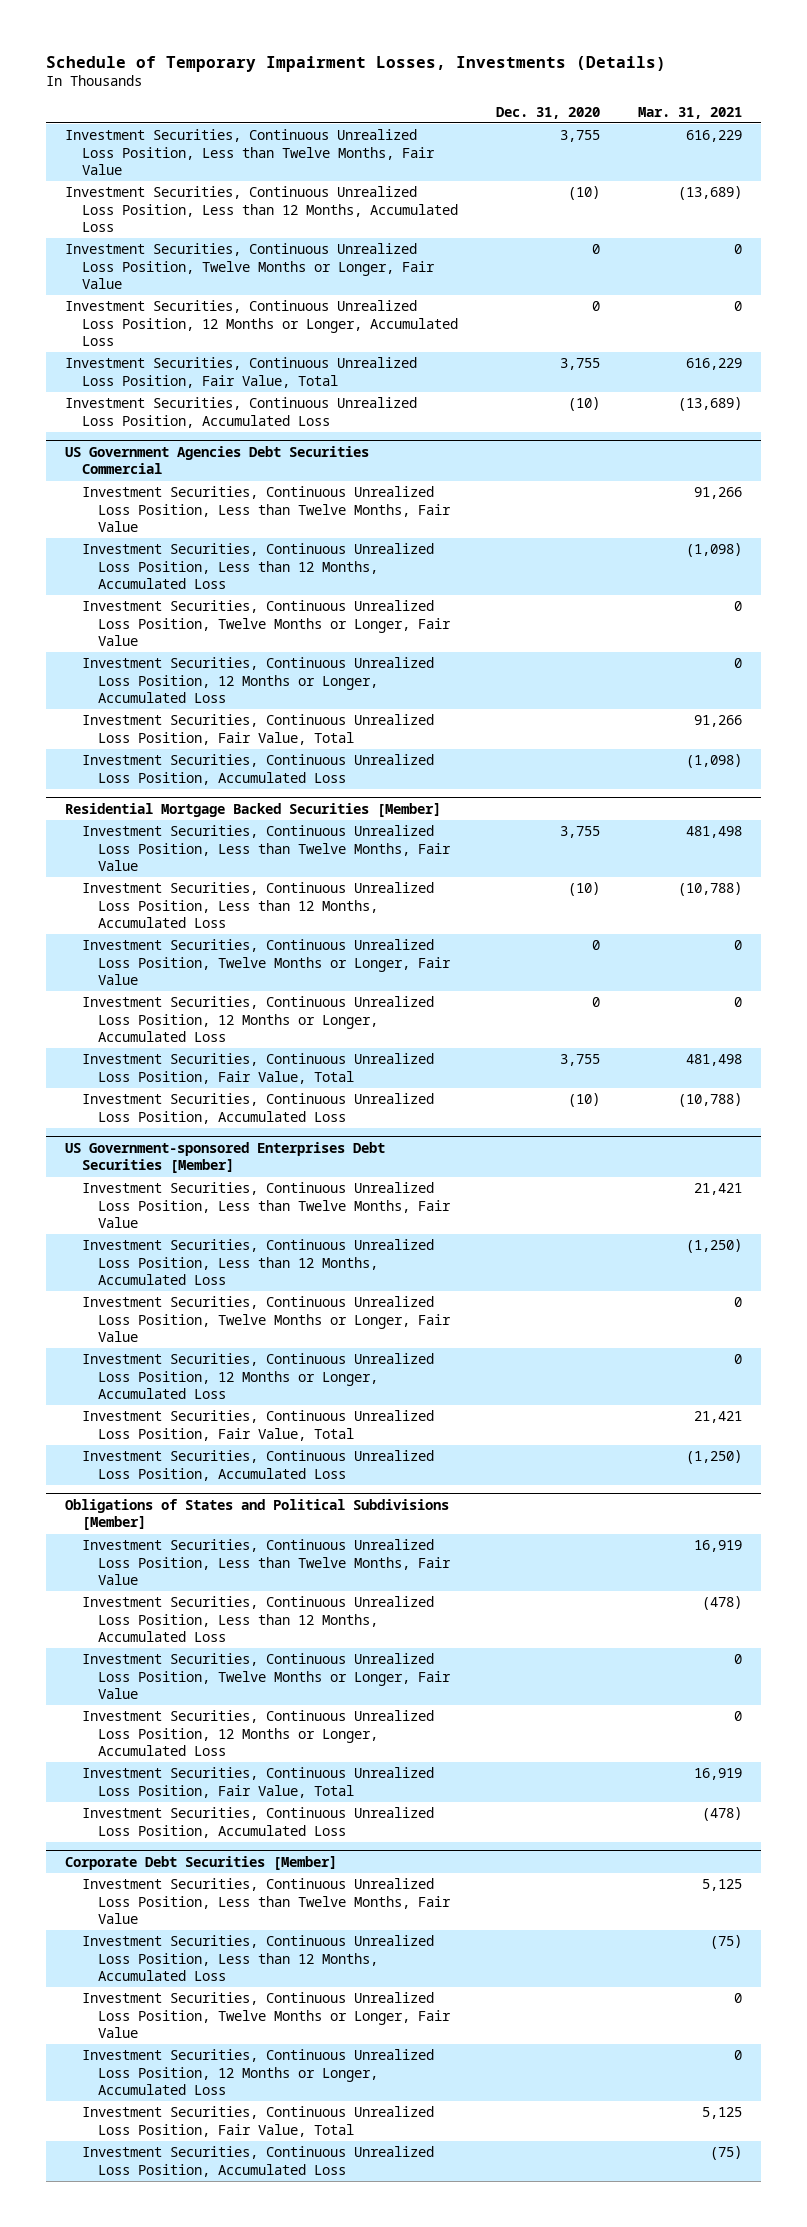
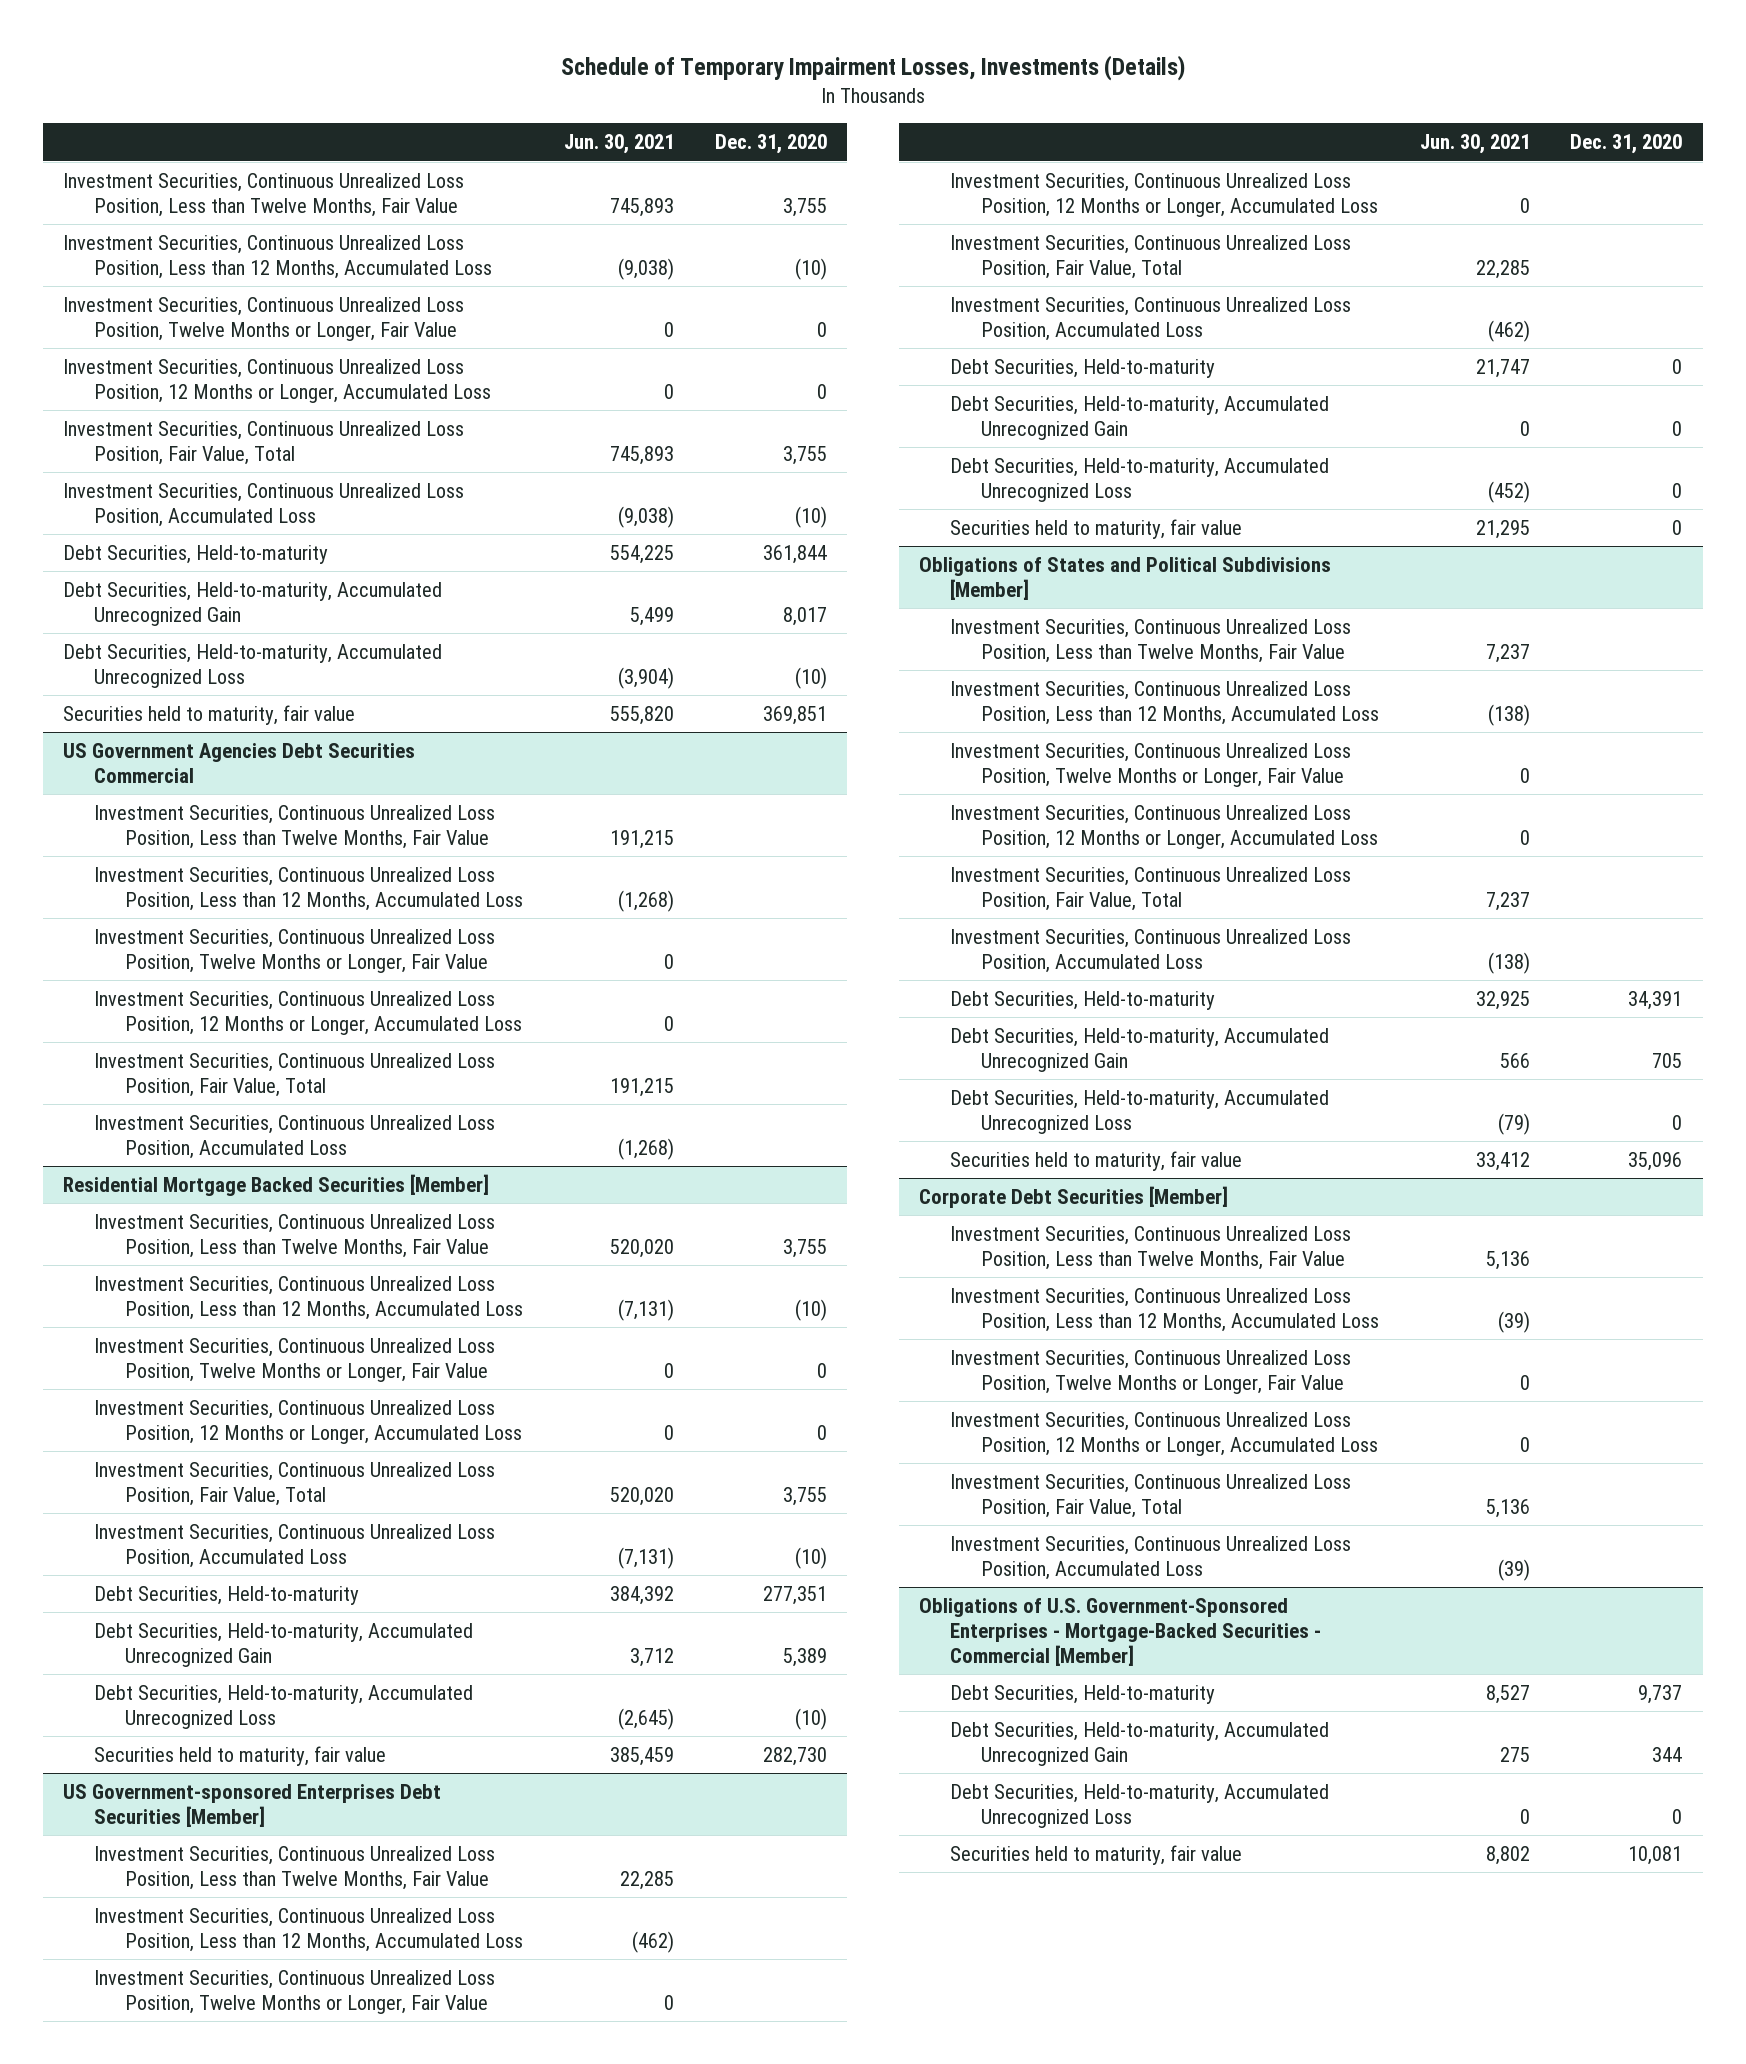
[637,106,742,119] Mar. 31, 2021 -> none
none -> [563,134,674,155] Jun. 30, 2021
none -> [63,544,329,564] Debt Securities, Held-to-maturity
none -> [63,581,443,626] Debt Securities, Held-to-maturity, Accumulated Unrecognized Gain
none -> [63,643,443,688] Debt Securities, Held-to-maturity, Accumulated Unrecognized Loss
none -> [63,704,356,725] Securities held to maturity, fair value
none -> [94,1585,360,1605] Debt Securities, Held-to-maturity
none -> [94,1622,474,1667] Debt Securities, Held-to-maturity, Accumulated Unrecognized Gain
none -> [94,1684,474,1729] Debt Securities, Held-to-maturity, Accumulated Unrecognized Loss
none -> [94,1745,387,1766] Securities held to maturity, fair value
none -> [949,358,1215,378] Debt Securities, Held-to-maturity
none -> [949,395,1329,440] Debt Securities, Held-to-maturity, Accumulated Unrecognized Gain
none -> [949,457,1329,502] Debt Securities, Held-to-maturity, Accumulated Unrecognized Loss
none -> [949,518,1242,539] Securities held to maturity, fair value
none -> [949,990,1215,1010] Debt Securities, Held-to-maturity
none -> [949,1027,1329,1072] Debt Securities, Held-to-maturity, Accumulated Unrecognized Gain
none -> [949,1089,1329,1134] Debt Securities, Held-to-maturity, Accumulated Unrecognized Loss
none -> [949,1150,1242,1171] Securities held to maturity, fair value
none -> [919,1597,1321,1666] Obligations of U.S. Government-Sponsored Enterprises - Mortgage-Backed Securities - Commercial [Member]
none -> [949,1684,1215,1704] Debt Securities, Held-to-maturity
none -> [949,1721,1329,1766] Debt Securities, Held-to-maturity, Accumulated Unrecognized Gain
none -> [949,1783,1329,1828] Debt Securities, Held-to-maturity, Accumulated Unrecognized Loss
none -> [949,1844,1242,1865] Securities held to maturity, fair value

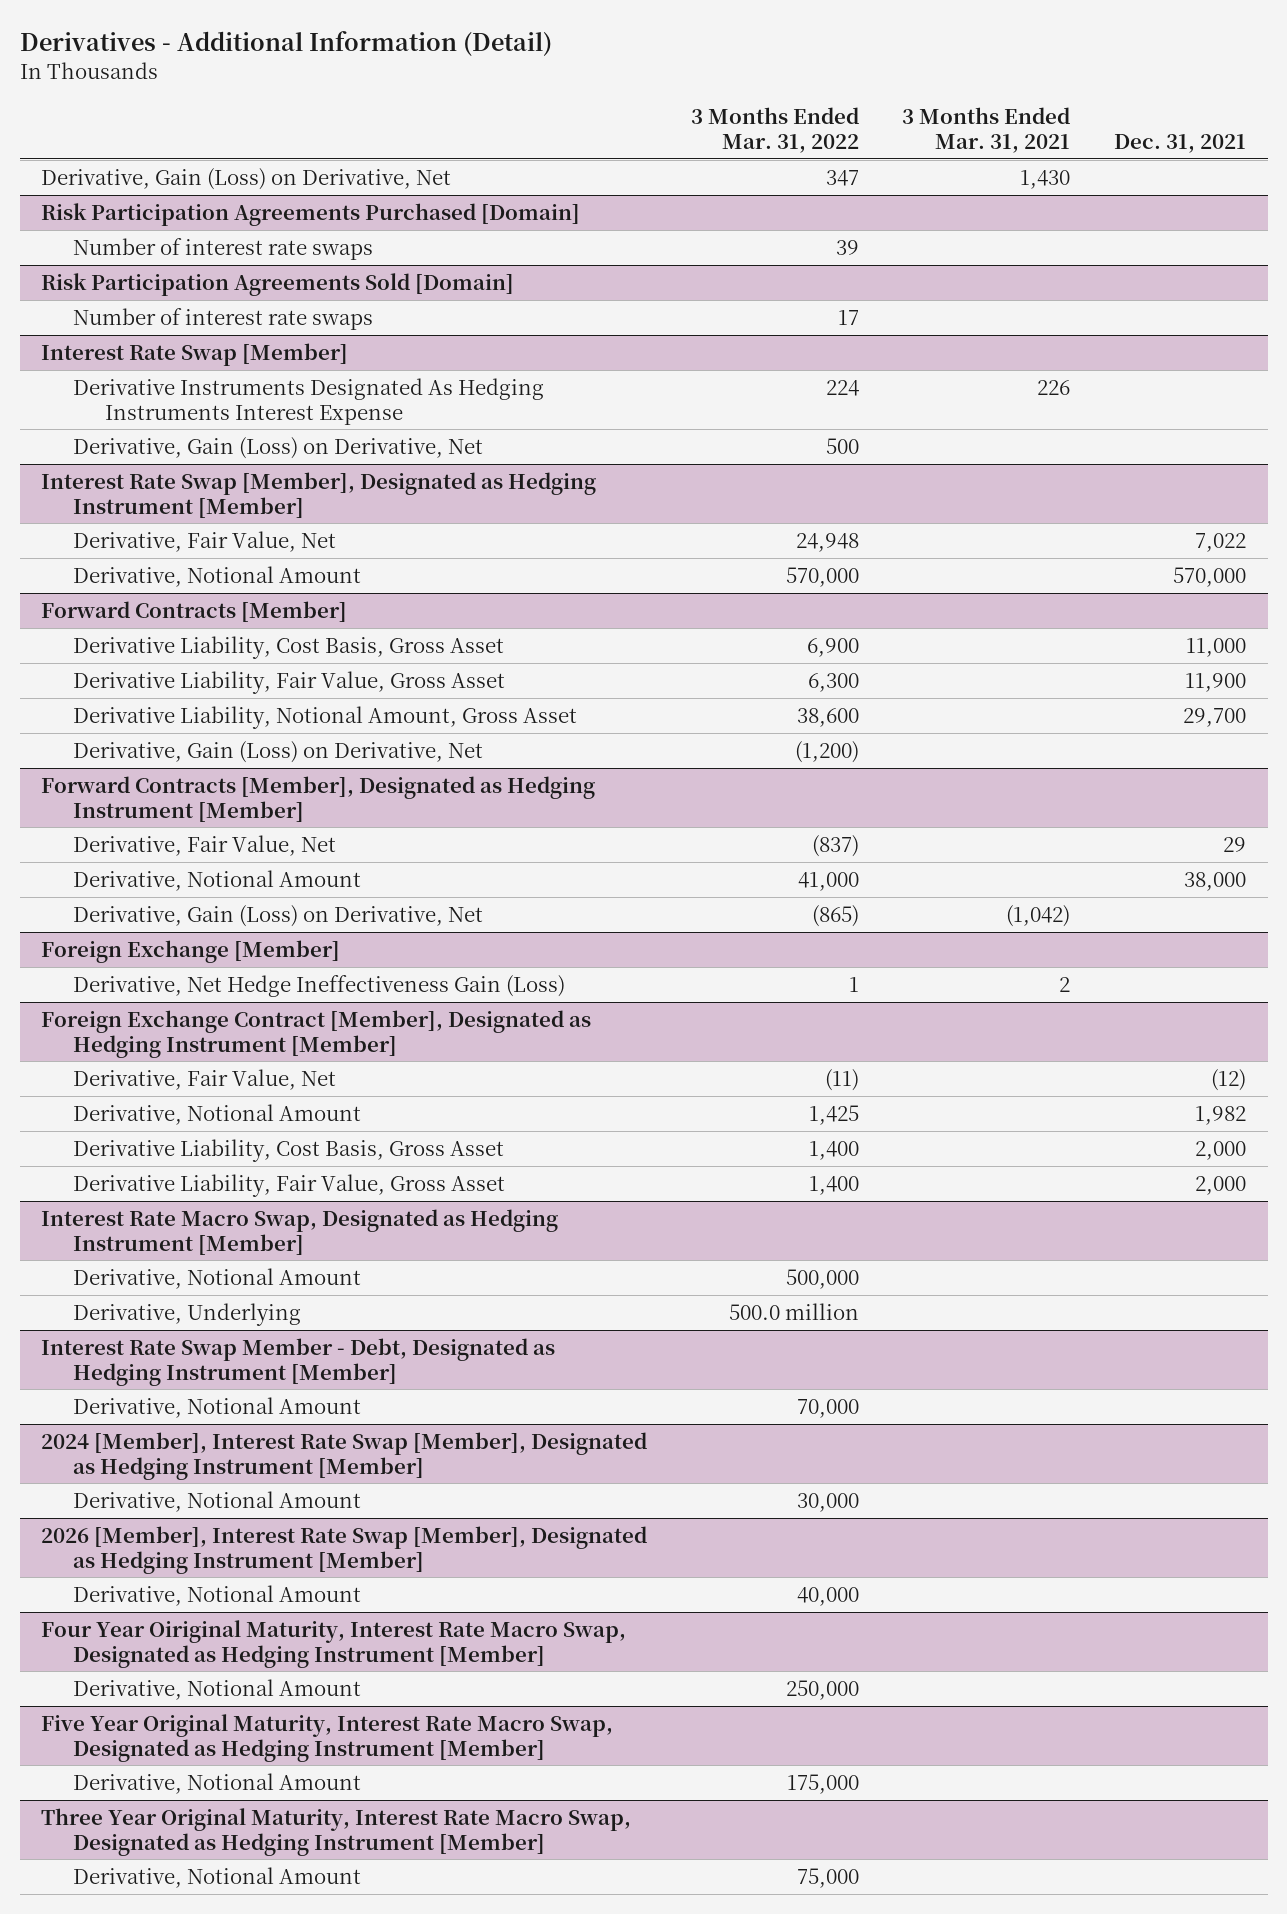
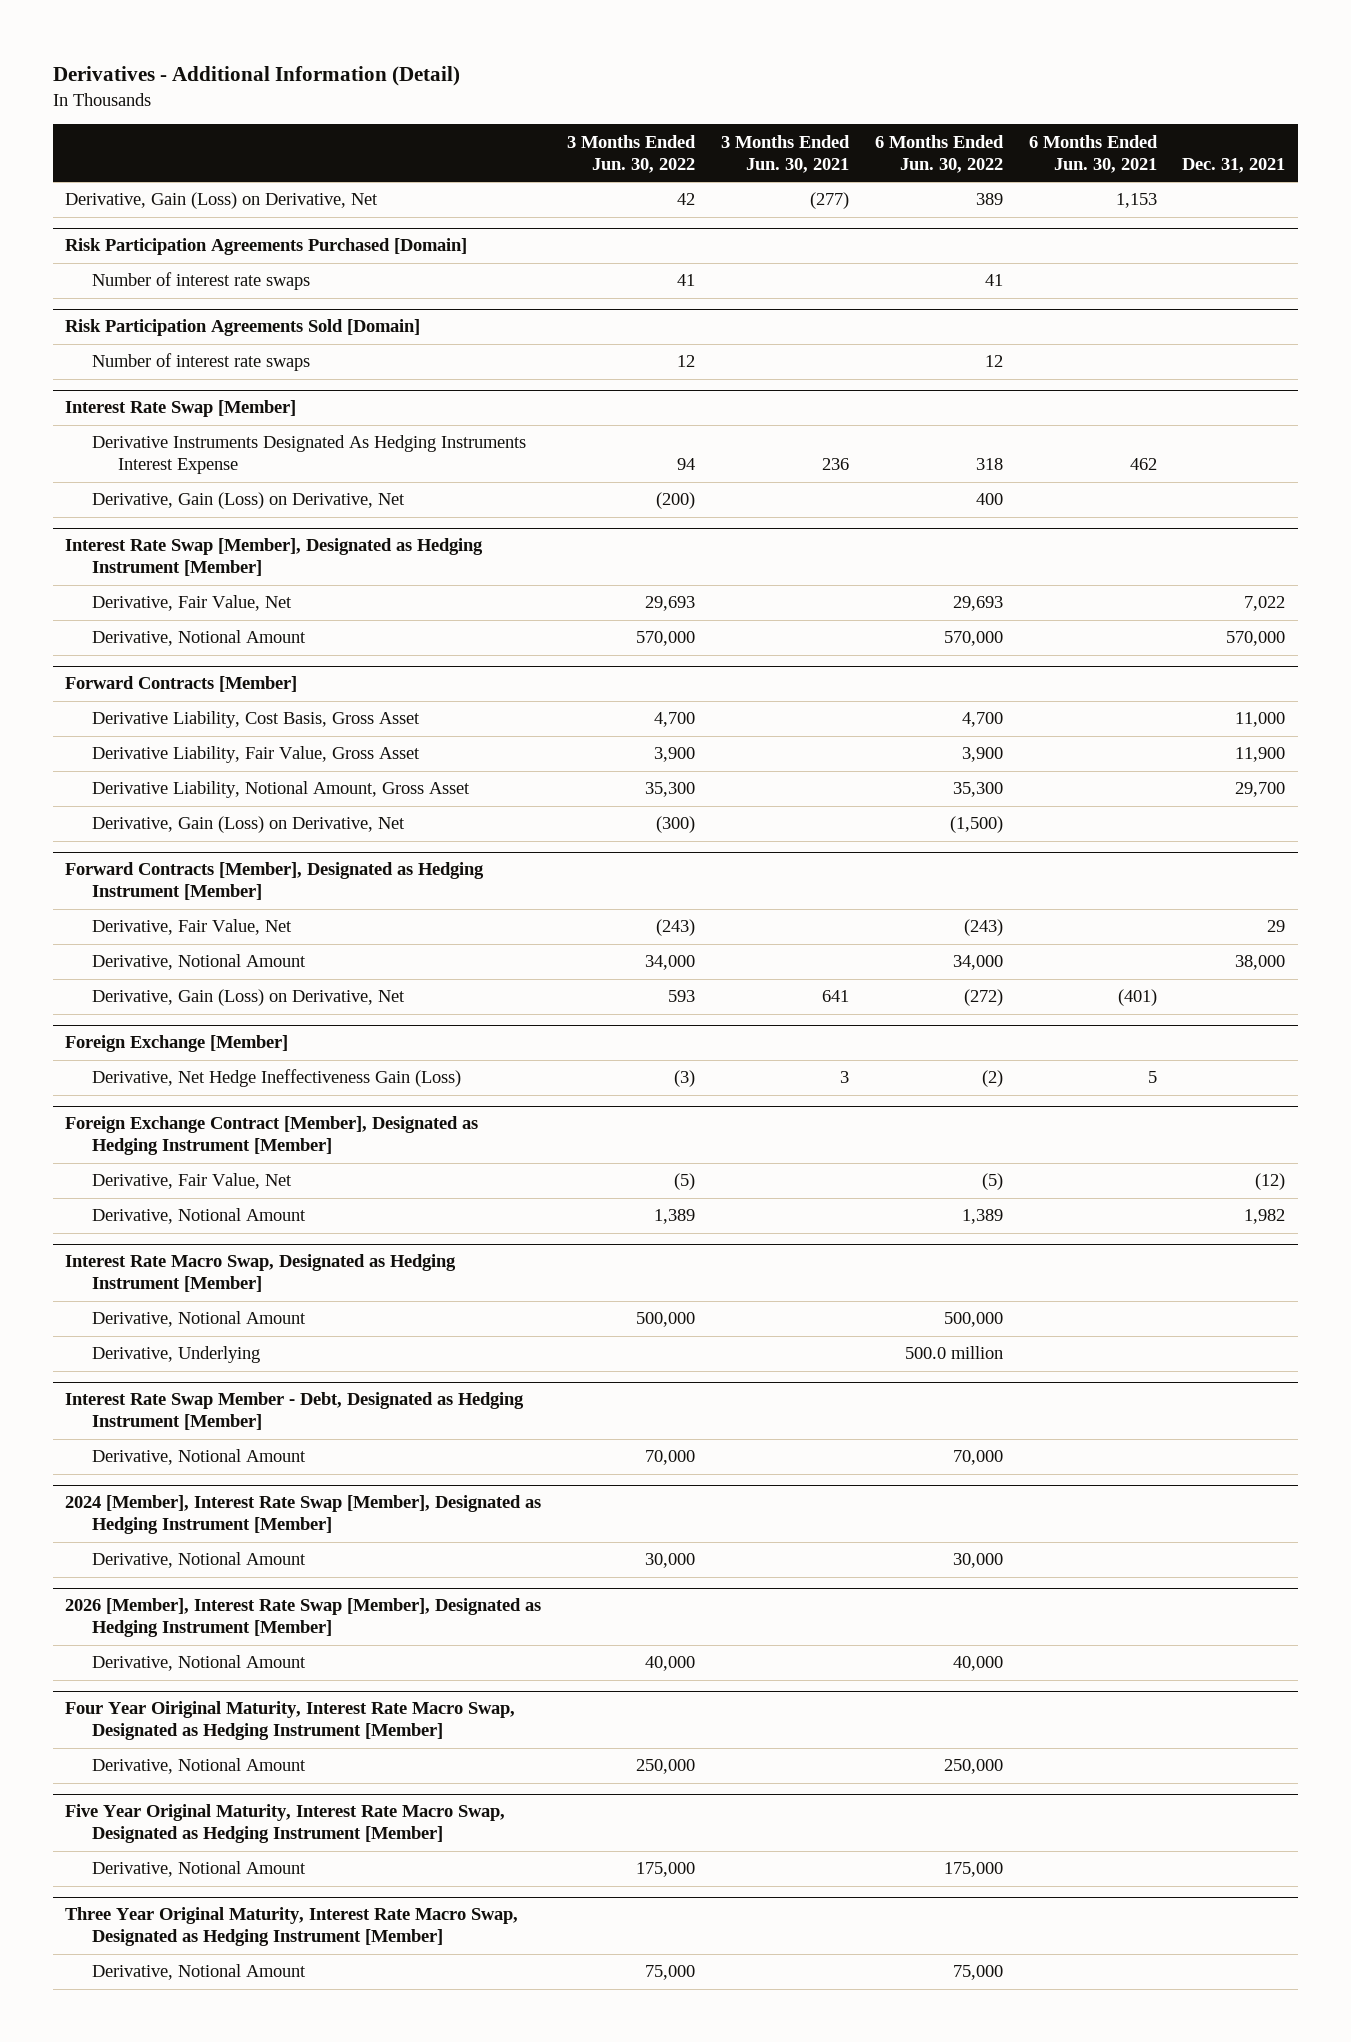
[690,107,859,153] 3 Months Ended Mar. 31, 2022 -> none
[902,107,1071,153] 3 Months Ended Mar. 31, 2021 -> none
none -> [567,134,697,173] 3 Months Ended Jun. 30, 2022
none -> [720,134,850,173] 3 Months Ended Jun. 30, 2021
none -> [874,134,1004,173] 6 Months Ended Jun. 30, 2022
none -> [1028,134,1158,173] 6 Months Ended Jun. 30, 2021
[73,1138,505,1162] Derivative Liability, Cost Basis, Gross Asset -> none
[73,1173,506,1197] Derivative Liability, Fair Value, Gross Asset -> none

